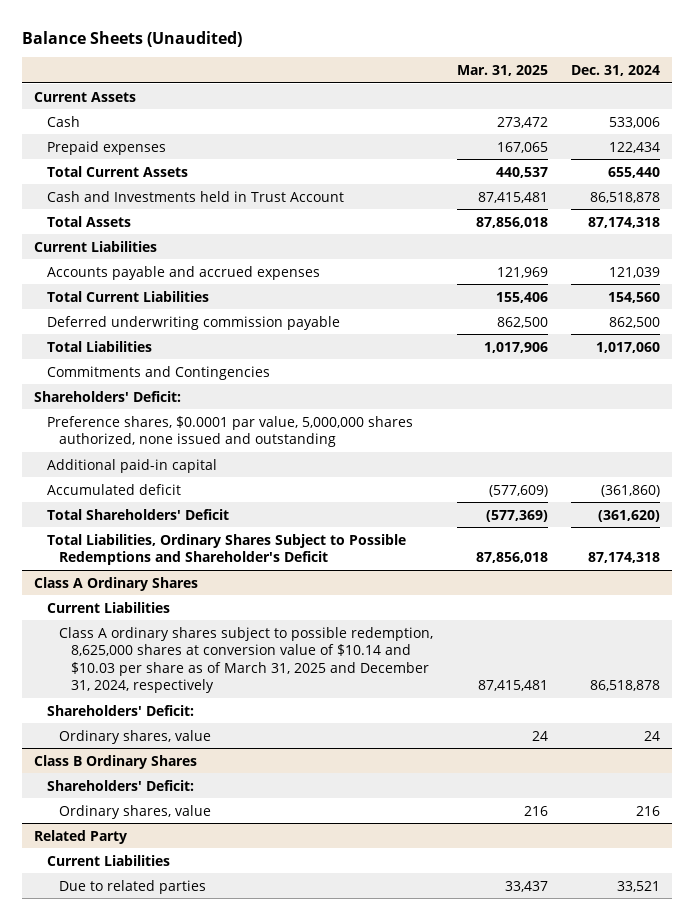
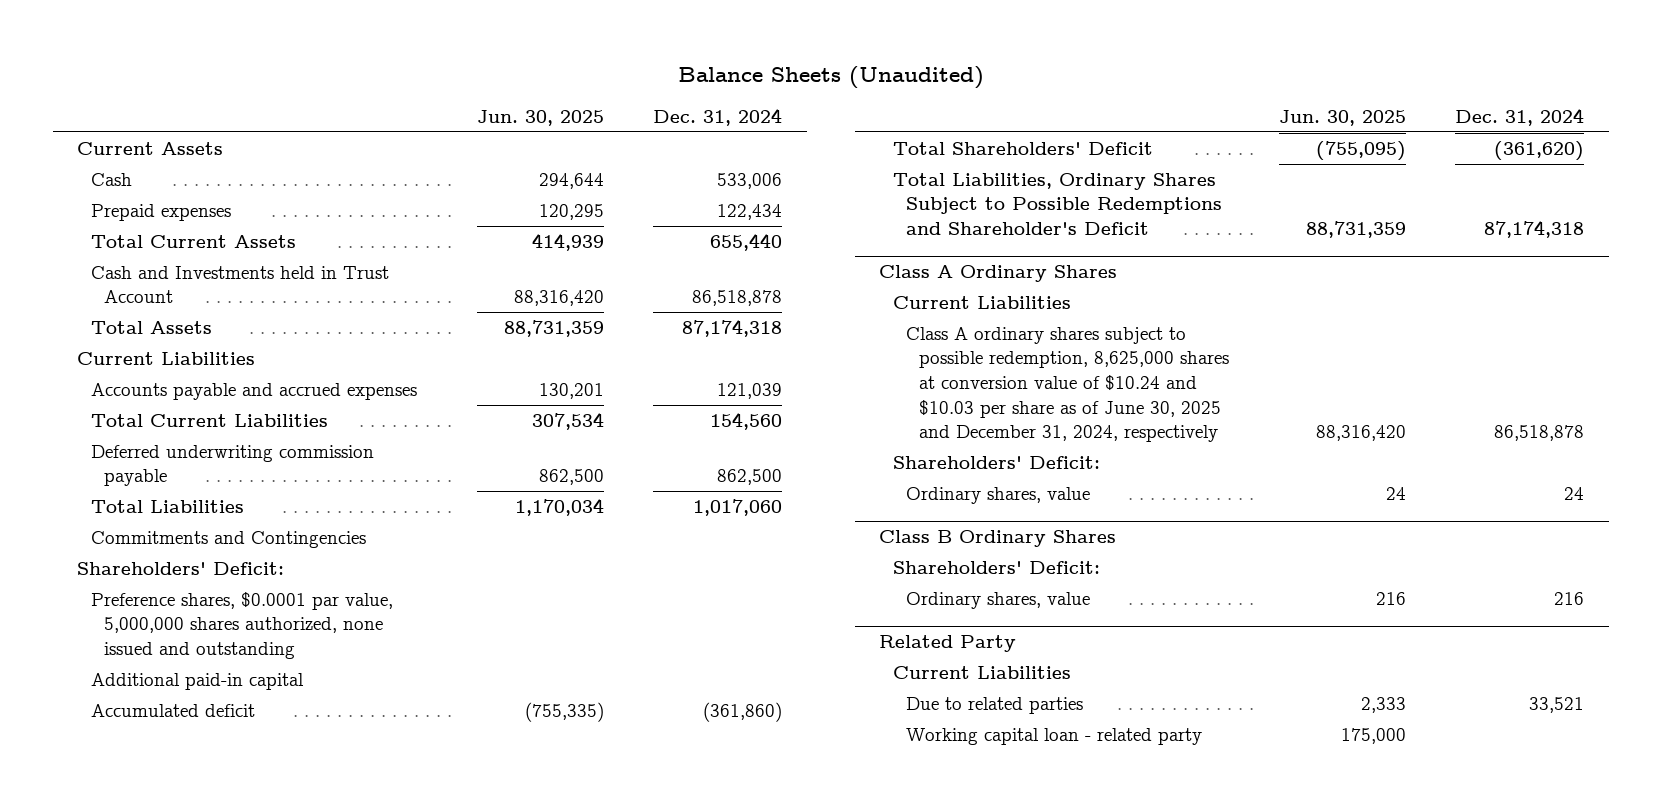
[456,65,548,77] Mar. 31, 2025 -> none
none -> [476,110,604,127] Jun. 30, 2025
[58,626,433,694] Class A ordinary shares subject to possible redemption, 8,625,000 shares at conversion value of $10.14 and $10.03 per share as of March 31, 2025 and December 31, 2024, respectively -> [906,326,1230,443] Class A ordinary shares subject to possible redemption, 8,625,000 shares at conversion value of $10.24 and $10.03 per share as of June 30, 2025 and December 31, 2024, respectively
none -> [906,727,1203,745] Working capital loan - related party

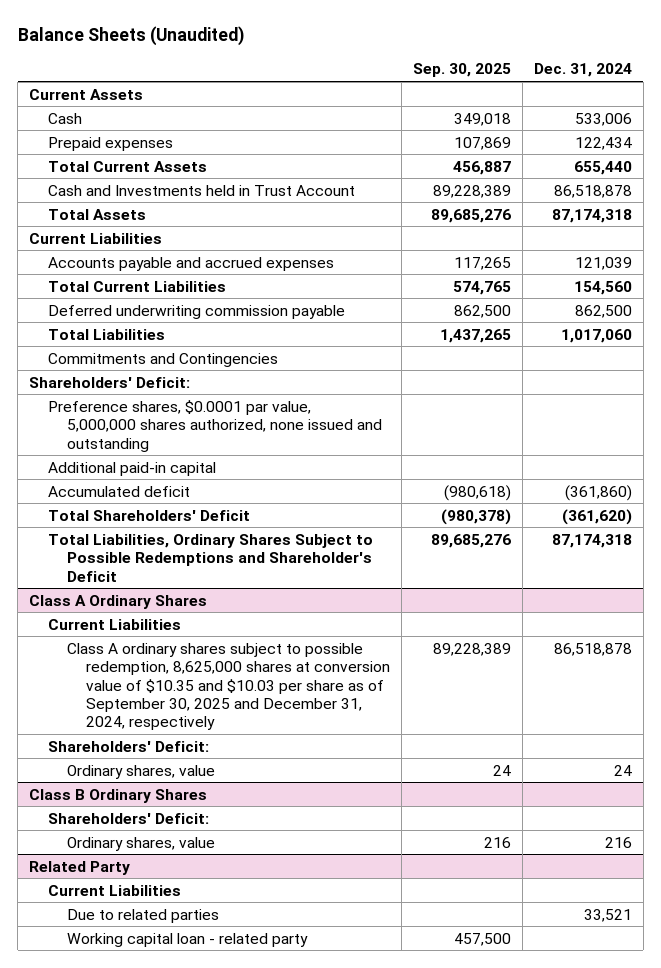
[476,110,604,127] Jun. 30, 2025 -> none
none -> [412,63,511,78] Sep. 30, 2025
[906,326,1230,443] Class A ordinary shares subject to possible redemption, 8,625,000 shares at conversion value of $10.24 and $10.03 per share as of June 30, 2025 and December 31, 2024, respectively -> [66,642,390,731] Class A ordinary shares subject to possible redemption, 8,625,000 shares at conversion value of $10.35 and $10.03 per share as of September 30, 2025 and December 31, 2024, respectively

